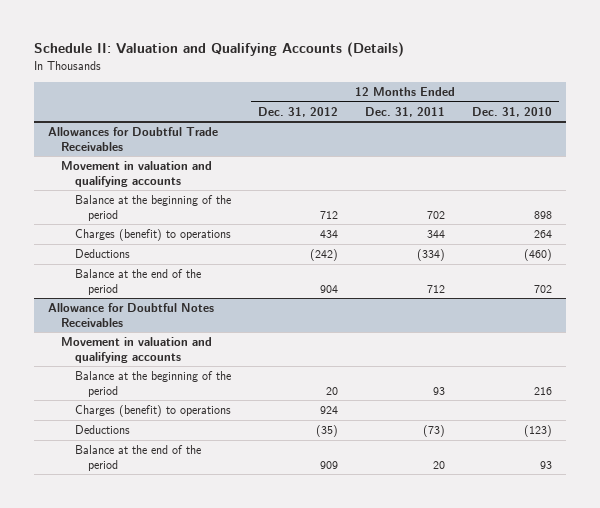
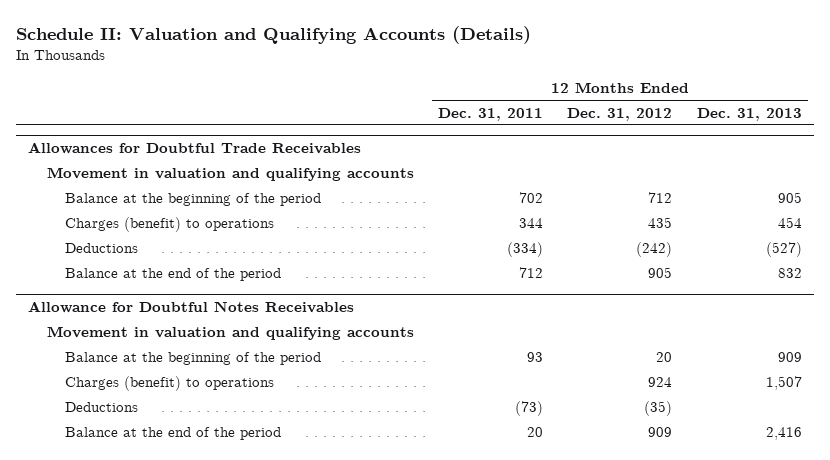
[472,106,553,117] Dec. 31, 2010 -> none
none -> [696,107,802,121] Dec. 31, 2013
[319,230,338,239] 434 -> [648,216,673,228] 435
[319,284,338,293] 904 -> [648,266,673,278] 905

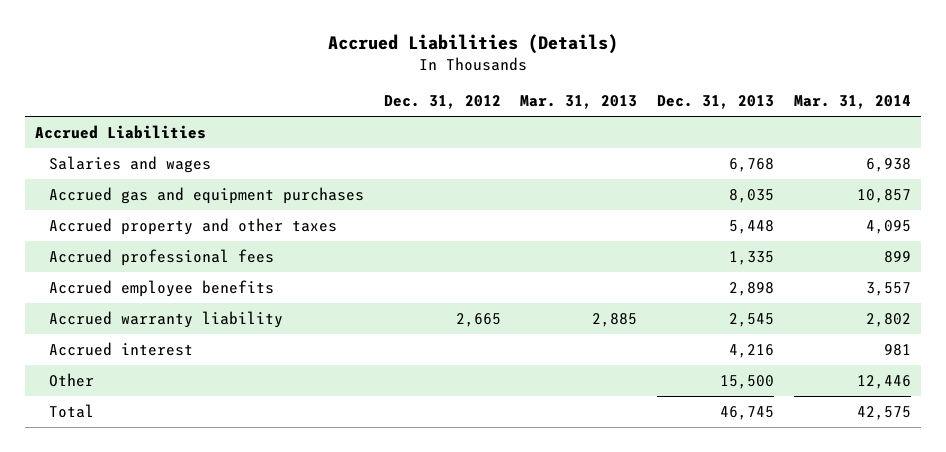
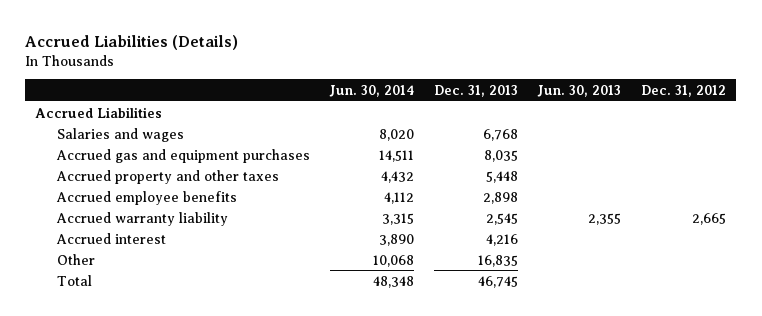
[520,95,638,110] Mar. 31, 2013 -> none
[793,95,911,110] Mar. 31, 2014 -> none
none -> [328,84,414,97] Jun. 30, 2014
none -> [537,84,622,97] Jun. 30, 2013
[48,248,274,266] Accrued professional fees -> none
[720,374,775,389] 15,500 -> [477,254,518,267] 16,835

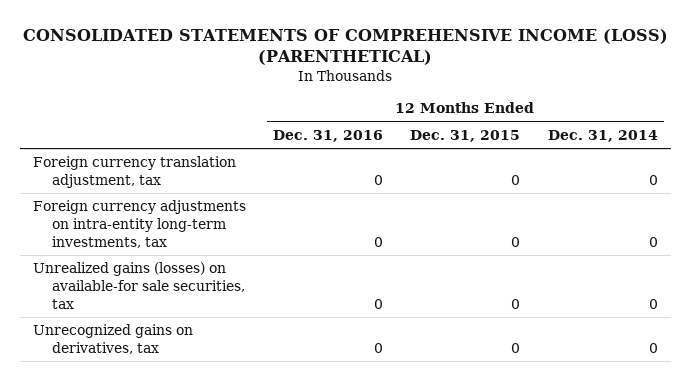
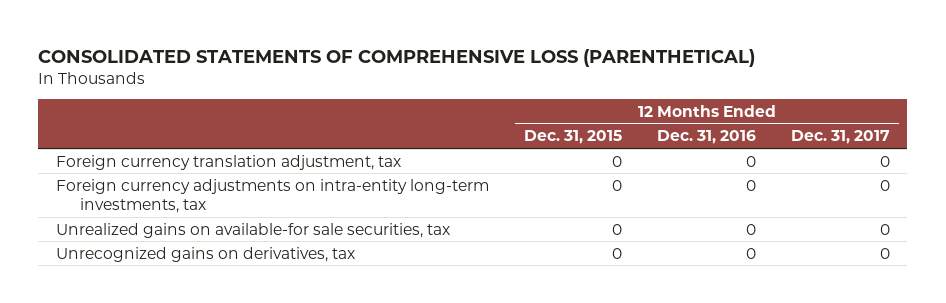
[23,28,669,66] CONSOLIDATED STATEMENTS OF COMPREHENSIVE INCOME (LOSS) (PARENTHETICAL) -> [38,48,756,67] CONSOLIDATED STATEMENTS OF COMPREHENSIVE LOSS (PARENTHETICAL)
[547,129,658,142] Dec. 31, 2014 -> none
none -> [790,130,890,145] Dec. 31, 2017
[33,262,245,309] Unrealized gains (losses) on available-for sale securities, tax -> [55,222,450,238] Unrealized gains on available-for sale securities, tax

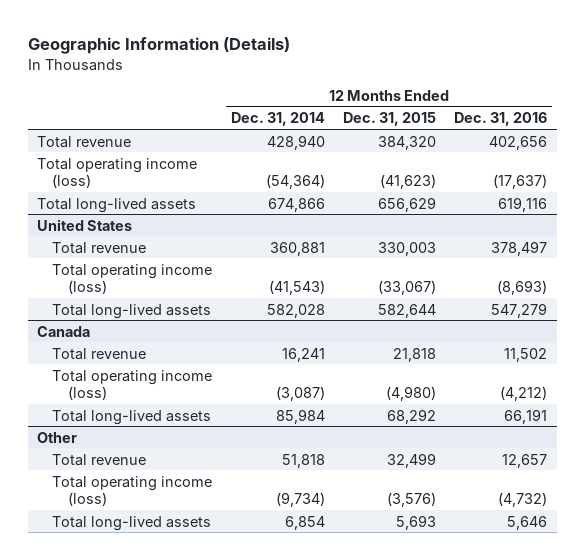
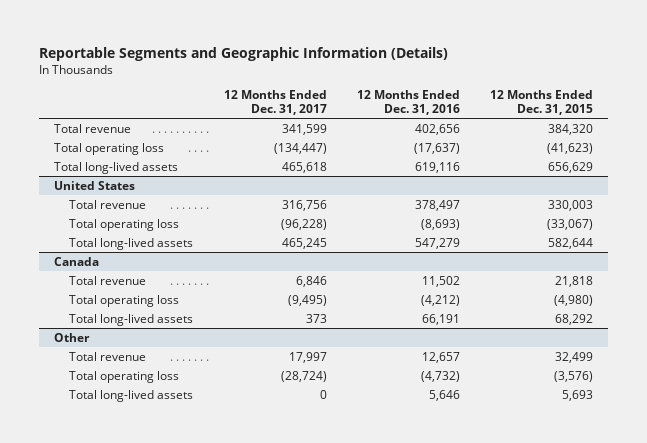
[27,37,290,55] Geographic Information (Details) -> [39,46,449,61] Reportable Segments and Geographic Information (Details)
[230,112,325,127] Dec. 31, 2014 -> none
none -> [223,90,327,116] 12 Months Ended Dec. 31, 2017
[36,157,197,188] Total operating income (loss) -> [54,142,165,155] Total operating loss
[52,263,213,294] Total operating income (loss) -> [69,218,180,231] Total operating loss
[52,369,213,400] Total operating income (loss) -> [69,294,180,307] Total operating loss
[52,475,213,506] Total operating income (loss) -> [69,370,180,383] Total operating loss

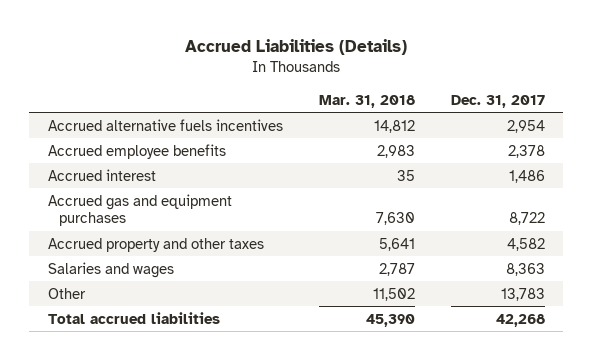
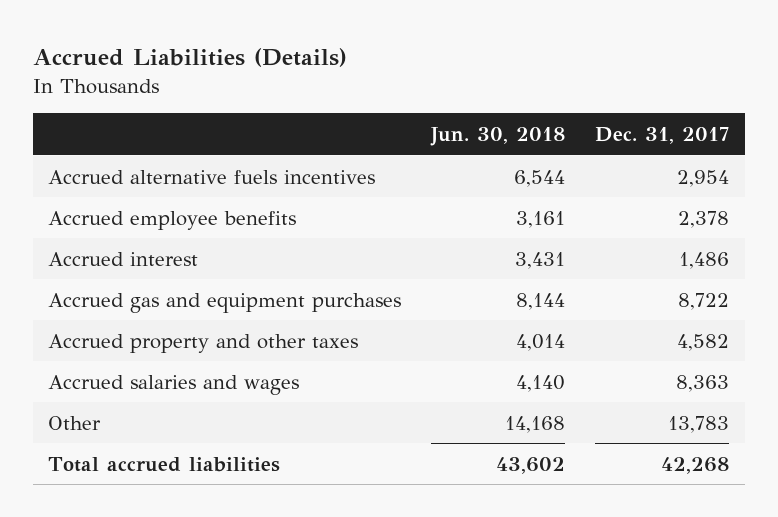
[318,94,415,108] Mar. 31, 2018 -> none
none -> [430,127,566,147] Jun. 30, 2018
[47,261,174,278] Salaries and wages -> [48,374,300,395] Accrued salaries and wages

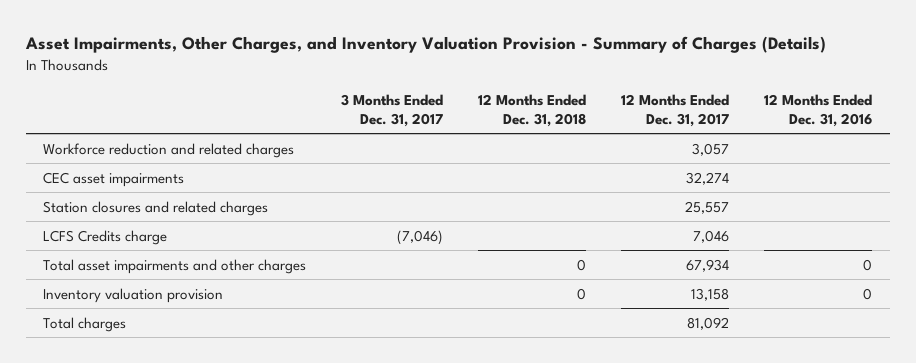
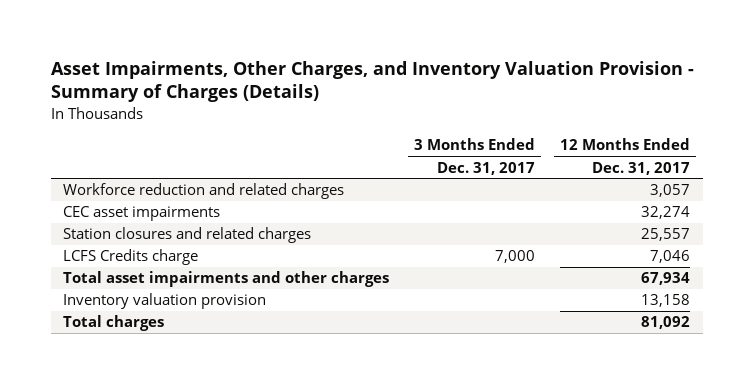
[478,93,587,127] 12 Months Ended Dec. 31, 2018 -> none
[764,93,873,127] 12 Months Ended Dec. 31, 2016 -> none
[397,229,444,245] (7,046) -> [495,250,536,264] 7,000

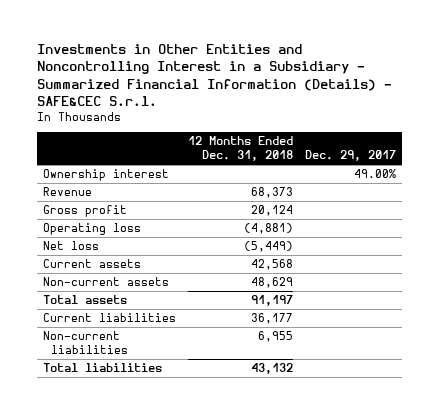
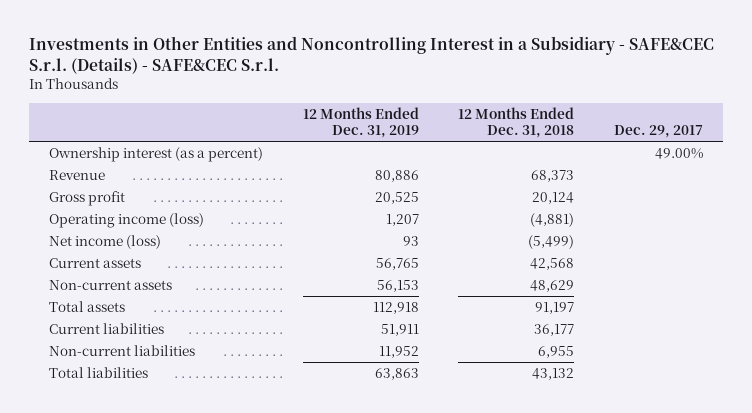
[37,44,393,106] Investments in Other Entities and Noncontrolling Interest in a Subsidiary - Summarized Financial Information (Details) - SAFE&CEC S.r.l. -> [29,36,715,75] Investments in Other Entities and Noncontrolling Interest in a Subsidiary - SAFE&CEC S.r.l. (Details) - SAFE&CEC S.r.l.
none -> [302,107,419,139] 12 Months Ended Dec. 31, 2019
[43,169,170,182] Ownership interest -> [48,147,263,163] Ownership interest (as a percent)
[43,223,142,236] Operating loss -> [48,213,204,229] Operating income (loss)
[43,241,100,251] Net loss -> [48,235,161,250] Net income (loss)
[243,241,293,253] (5,449) -> [528,235,575,250] (5,499)

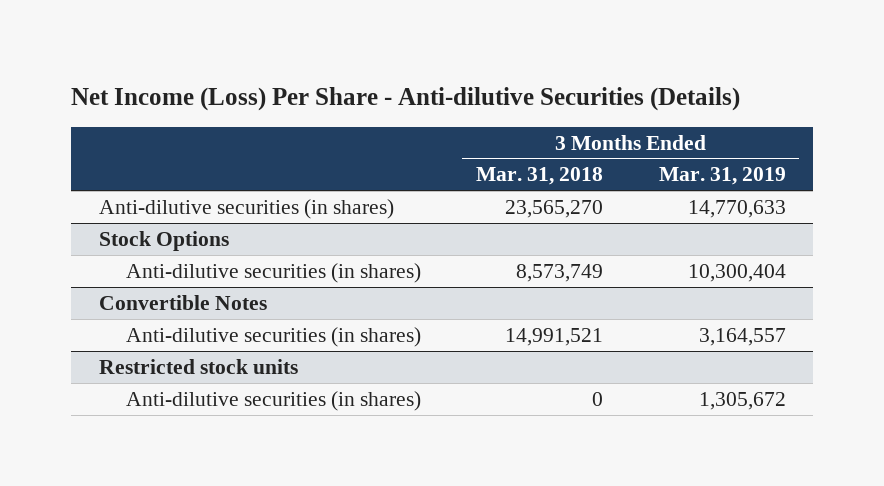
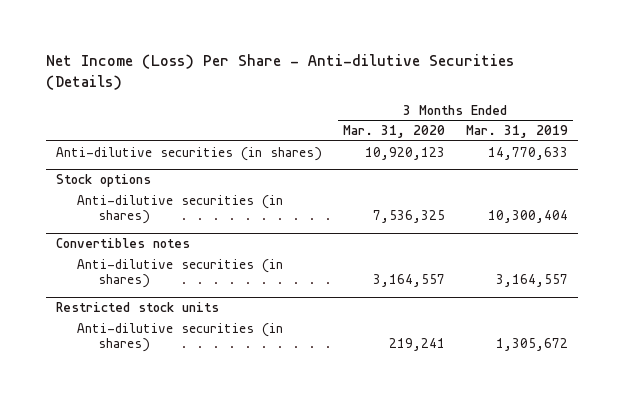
[476,167,604,186] Mar. 31, 2018 -> none
none -> [342,125,445,139] Mar. 31, 2020
[98,230,229,251] Stock Options -> [55,174,151,188] Stock options
[98,294,267,310] Convertible Notes -> [55,238,190,249] Convertibles notes

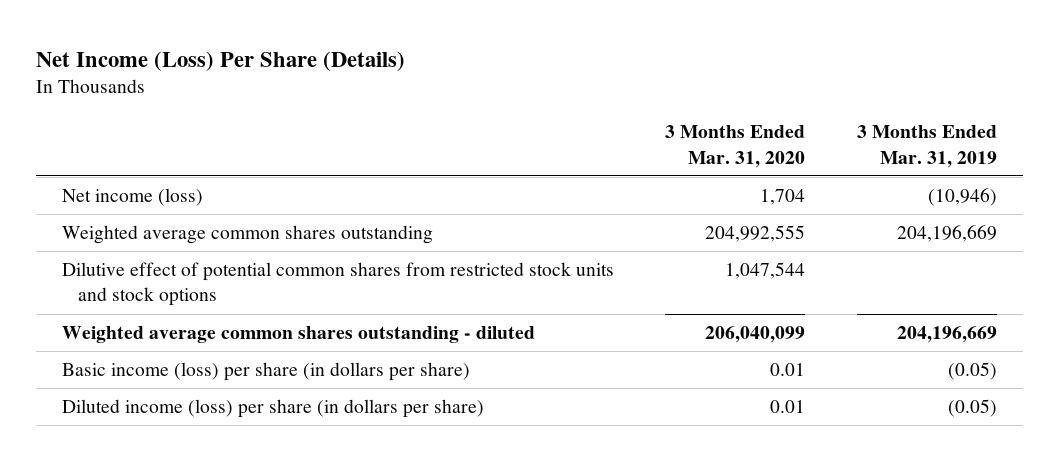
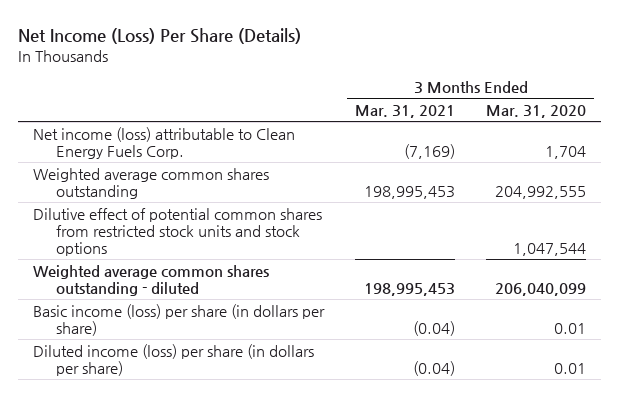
[856,125,997,168] 3 Months Ended Mar. 31, 2019 -> none
none -> [355,105,456,119] Mar. 31, 2021
[61,188,203,207] Net income (loss) -> [33,126,296,159] Net income (loss) attributable to Clean Energy Fuels Corp.

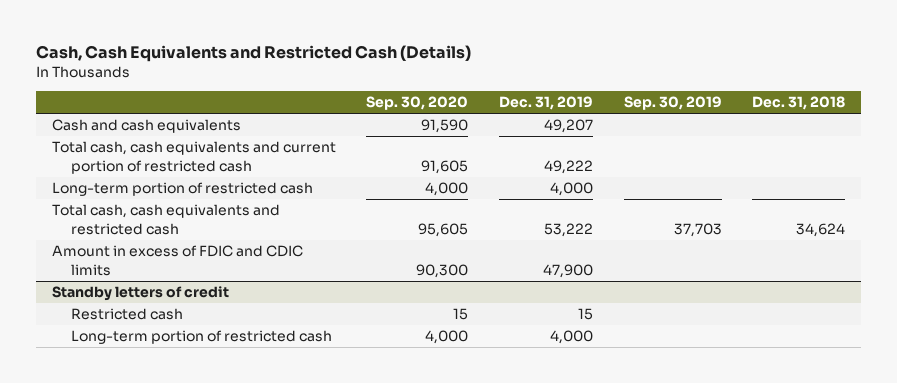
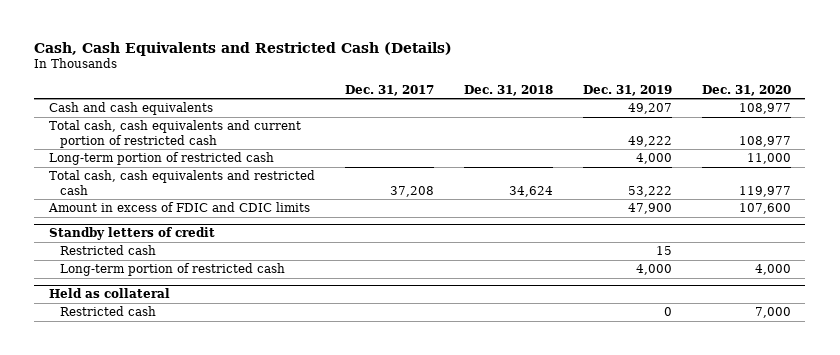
[366,96,469,111] Sep. 30, 2020 -> none
[623,96,722,111] Sep. 30, 2019 -> none
none -> [345,84,435,96] Dec. 31, 2017
none -> [701,84,791,96] Dec. 31, 2020
none -> [49,288,171,299] Held as collateral
none -> [59,306,156,317] Restricted cash

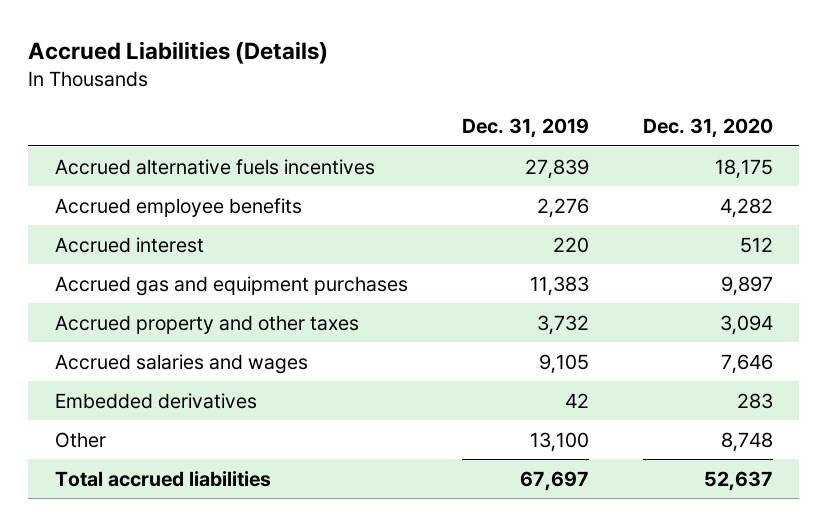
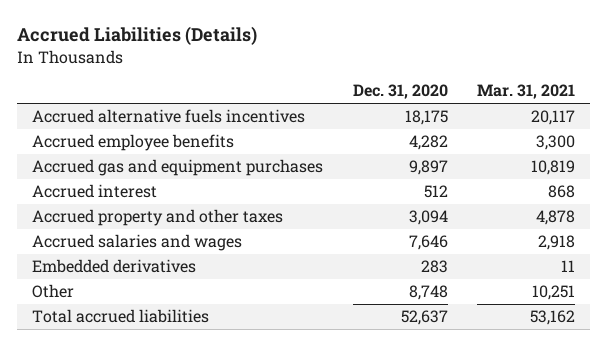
[461,118,589,139] Dec. 31, 2019 -> none
none -> [477,84,576,100] Mar. 31, 2021
[55,236,205,253] Accrued interest -> [31,184,157,199] Accrued interest

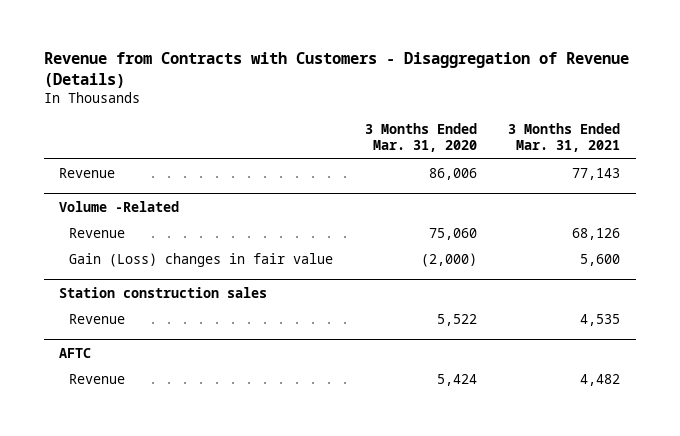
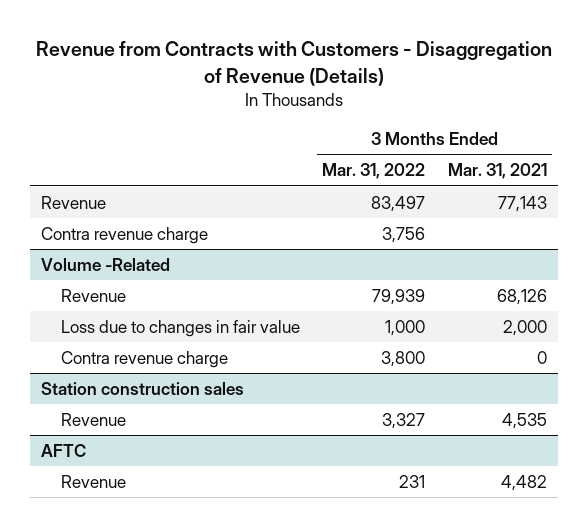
[364,123,477,153] 3 Months Ended Mar. 31, 2020 -> none
none -> [322,163,426,180] Mar. 31, 2022
none -> [40,226,208,244] Contra revenue charge
[69,252,334,267] Gain (Loss) changes in fair value -> [61,319,301,337] Loss due to changes in fair value
[580,253,621,266] 5,600 -> [502,319,547,336] 2,000
none -> [61,350,229,368] Contra revenue charge

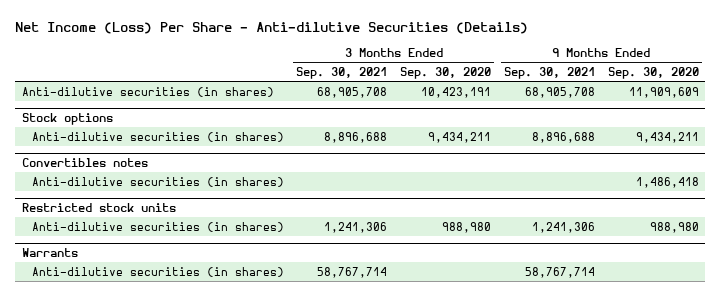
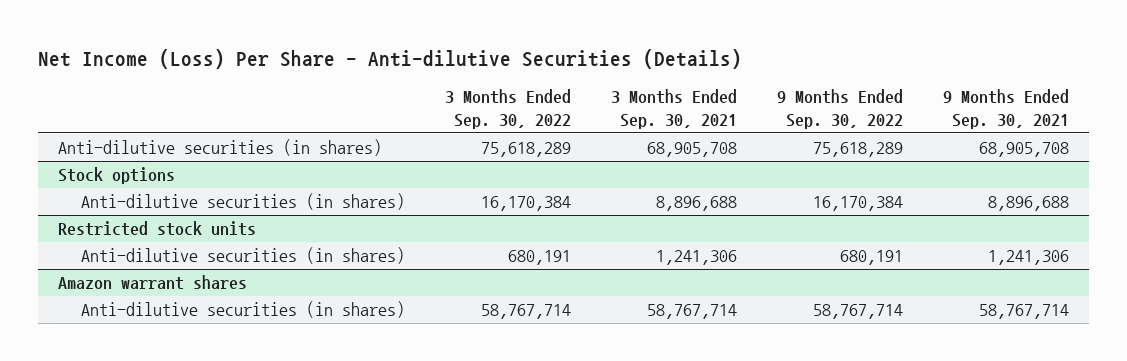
[400,66,492,79] Sep. 30, 2020 -> none
[607,66,699,79] Sep. 30, 2020 -> none
none -> [445,88,572,129] 3 Months Ended Sep. 30, 2022
none -> [777,88,904,129] 9 Months Ended Sep. 30, 2022
[21,157,148,167] Convertibles notes -> none
[31,176,284,187] Anti-dilutive securities (in shares) -> none
[21,247,78,257] Warrants -> [57,275,247,291] Amazon warrant shares

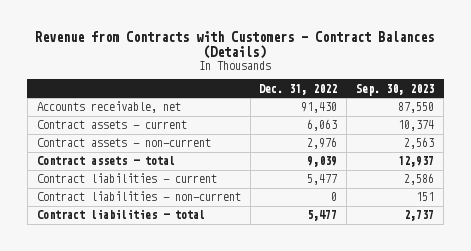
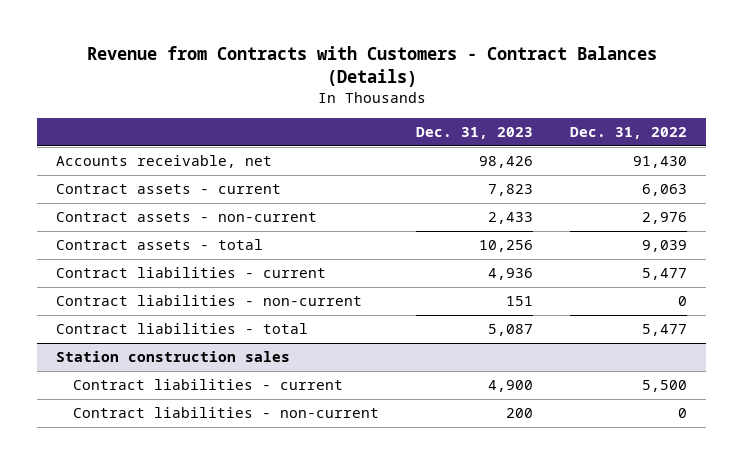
[356,83,435,96] Sep. 30, 2023 -> none
none -> [416,127,534,140] Dec. 31, 2023
none -> [55,351,290,363] Station construction sales
none -> [73,379,344,391] Contract liabilities - current
none -> [73,407,380,419] Contract liabilities - non-current

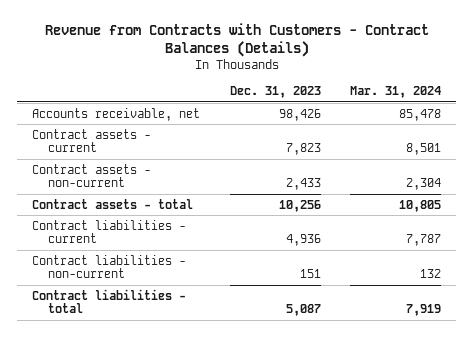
[570,127,688,140] Dec. 31, 2022 -> none
none -> [350,86,442,99] Mar. 31, 2024
[55,351,290,363] Station construction sales -> none
[73,379,344,391] Contract liabilities - current -> none
[73,407,380,419] Contract liabilities - non-current -> none

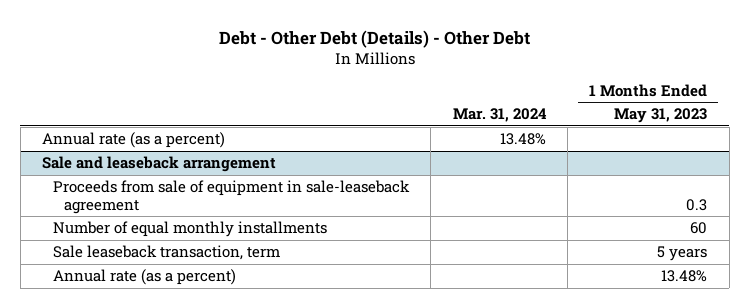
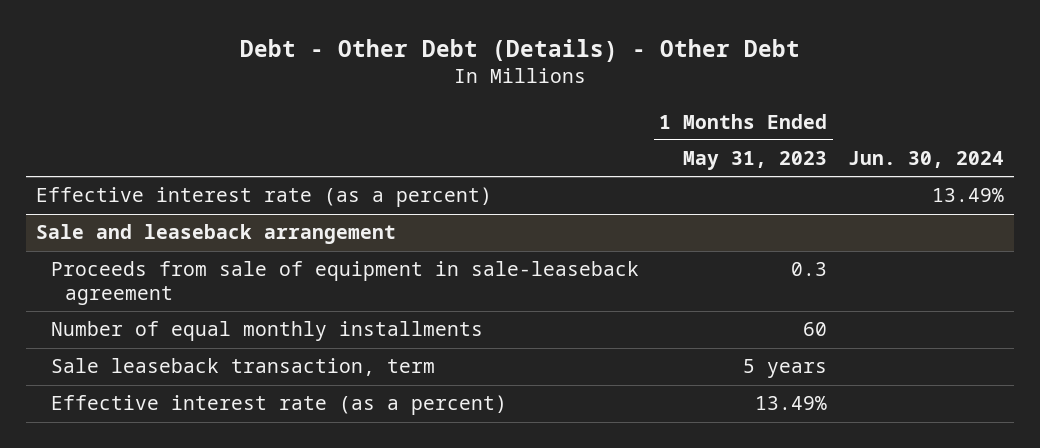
[452,108,547,123] Mar. 31, 2024 -> none
none -> [847,151,1004,169] Jun. 30, 2024
[42,132,226,149] Annual rate (as a percent) -> [36,187,493,208] Effective interest rate (as a percent)
[52,269,236,286] Annual rate (as a percent) -> [50,395,507,416] Effective interest rate (as a percent)
[661,270,708,283] 13.48% -> [755,396,828,411] 13.49%

